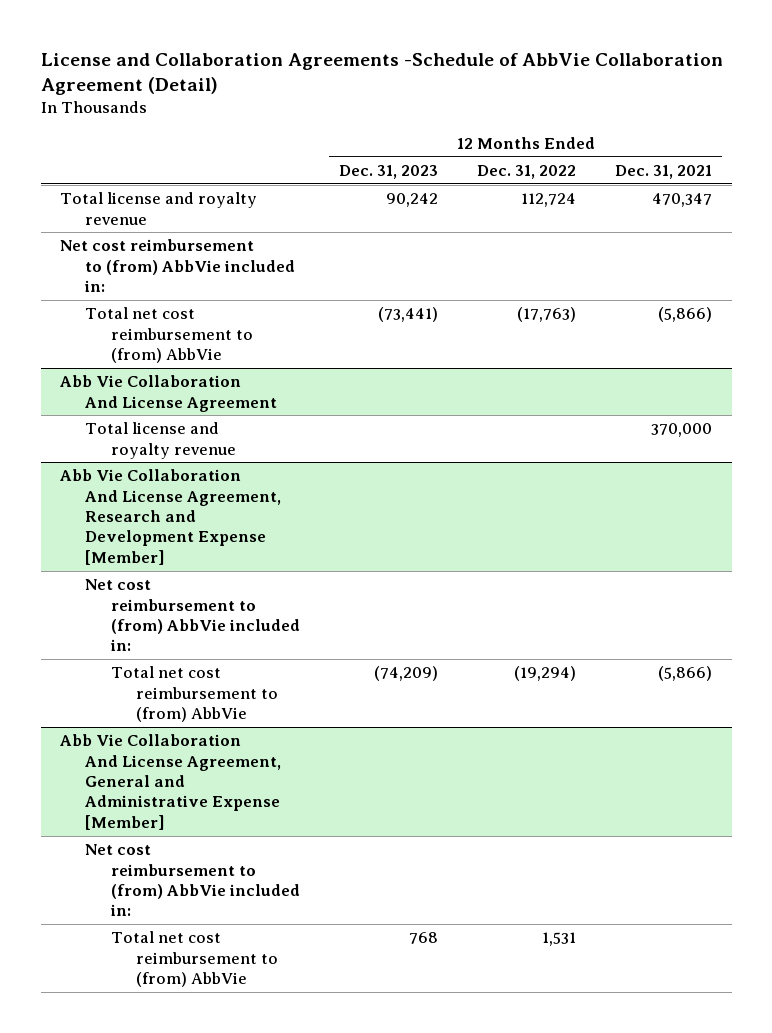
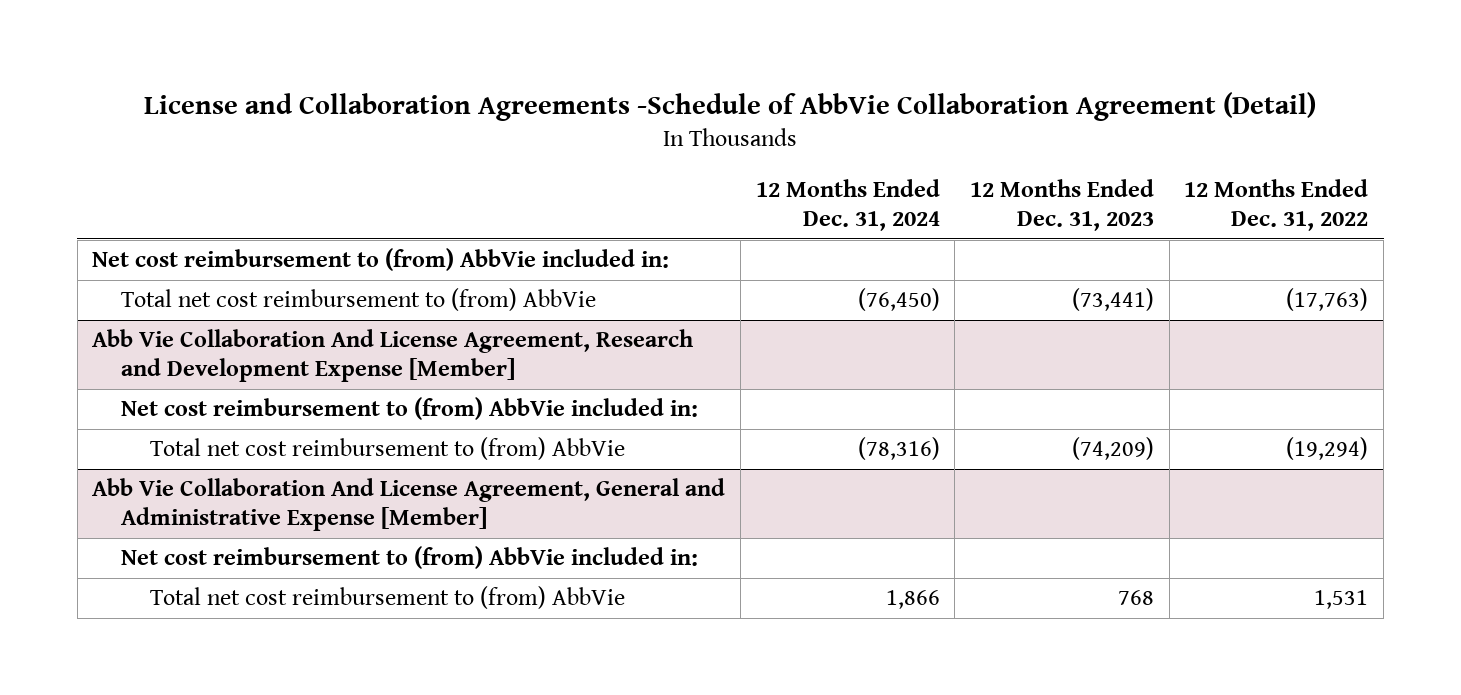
[615,164,713,179] Dec. 31, 2021 -> none
none -> [755,179,940,232] 12 Months Ended Dec. 31, 2024
[60,192,258,225] Total license and royalty revenue -> none
[60,375,278,412] Abb Vie Collaboration And License Agreement -> none
[85,422,236,459] Total license and royalty revenue -> none

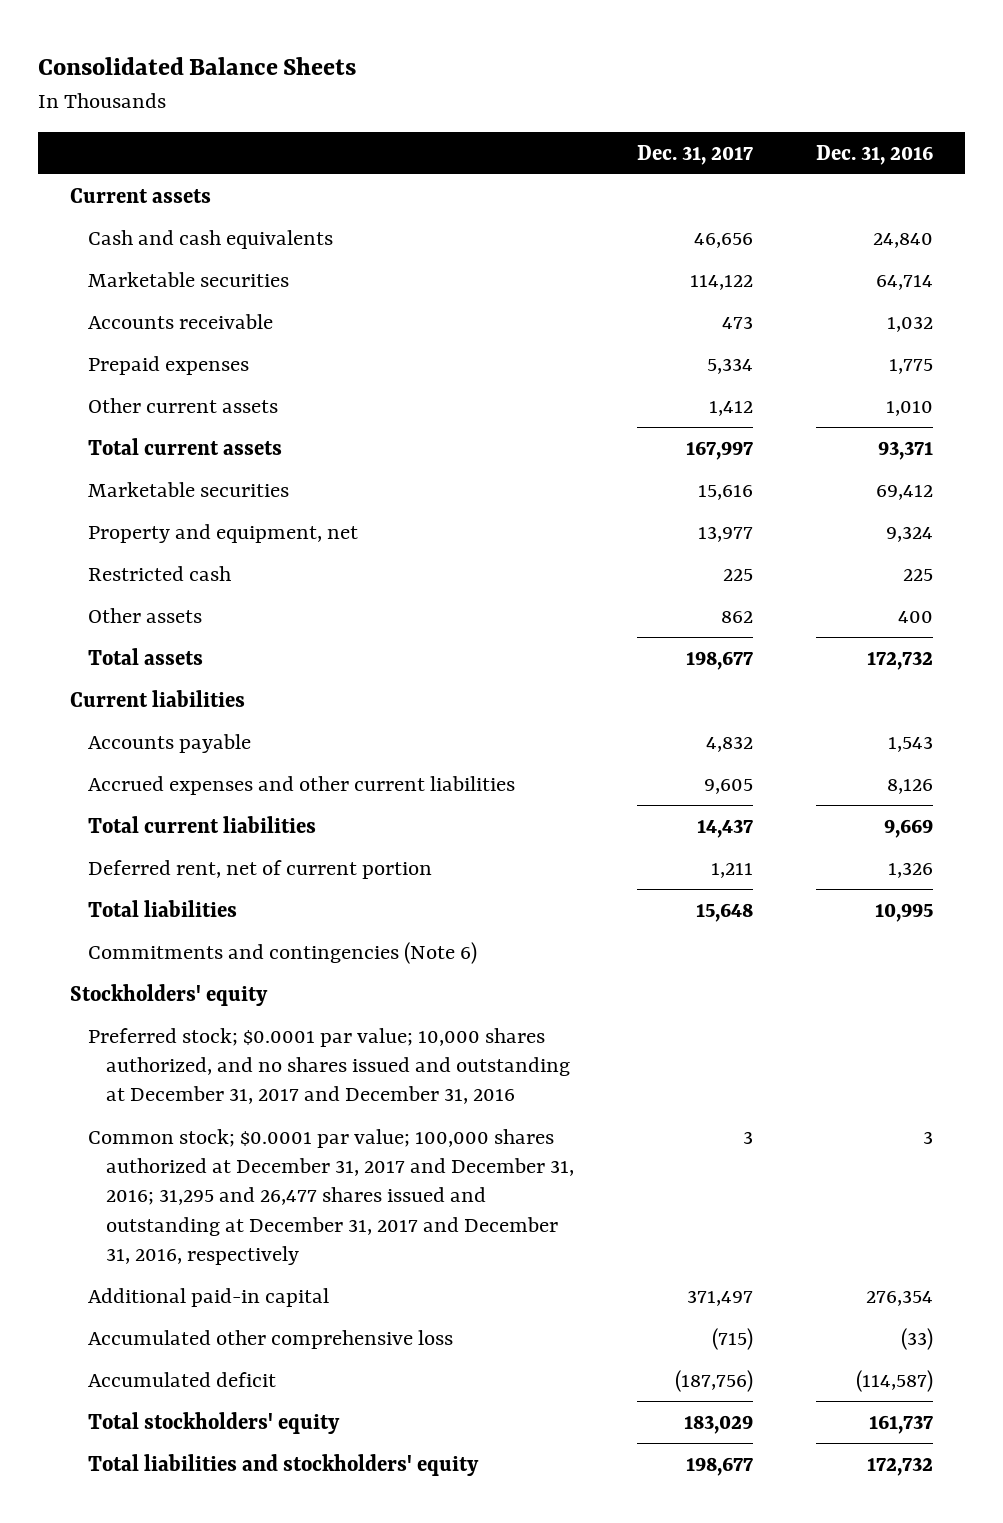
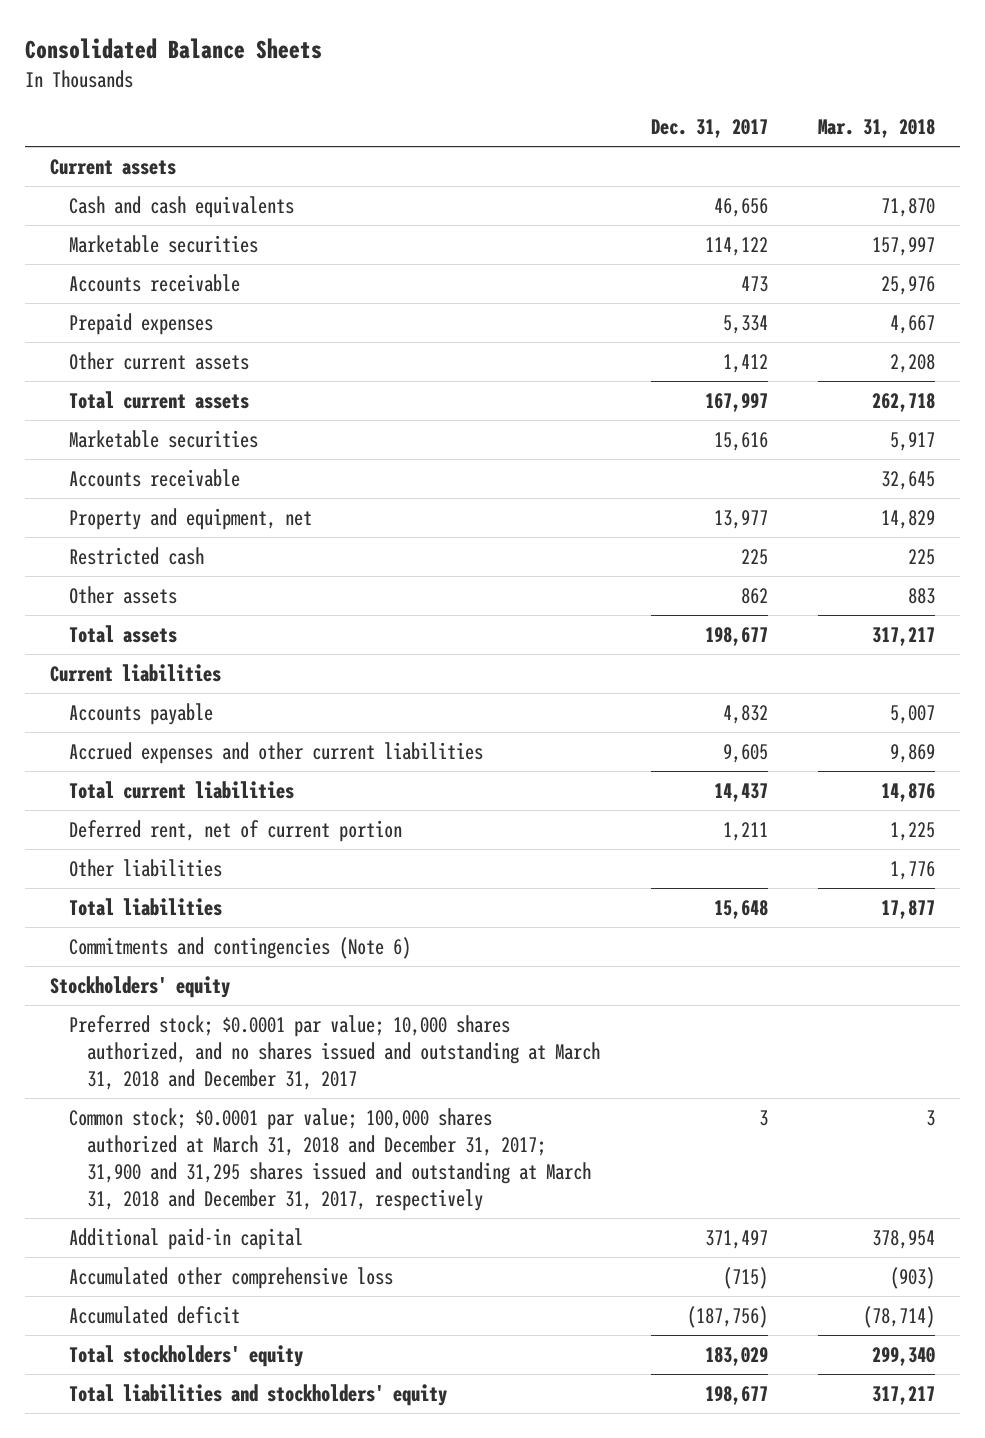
[816,144,934,165] Dec. 31, 2016 -> none
none -> [817,119,935,139] Mar. 31, 2018
none -> [68,468,240,487] Accounts receivable
none -> [68,858,222,877] Other liabilities
[87,1027,570,1105] Preferred stock; $0.0001 par value; 10,000 shares authorized, and no shares issued and outstanding at December 31, 2017 and December 31, 2016 -> [68,1014,601,1090] Preferred stock; $0.0001 par value; 10,000 shares authorized, and no shares issued and outstanding at March 31, 2018 and December 31, 2017
[87,1128,574,1265] Common stock; $0.0001 par value; 100,000 shares authorized at December 31, 2017 and December 31, 2016; 31,295 and 26,477 shares issued and outstanding at December 31, 2017 and December 31, 2016, respectively -> [68,1107,592,1211] Common stock; $0.0001 par value; 100,000 shares authorized at March 31, 2018 and December 31, 2017; 31,900 and 31,295 shares issued and outstanding at March 31, 2018 and December 31, 2017, respectively

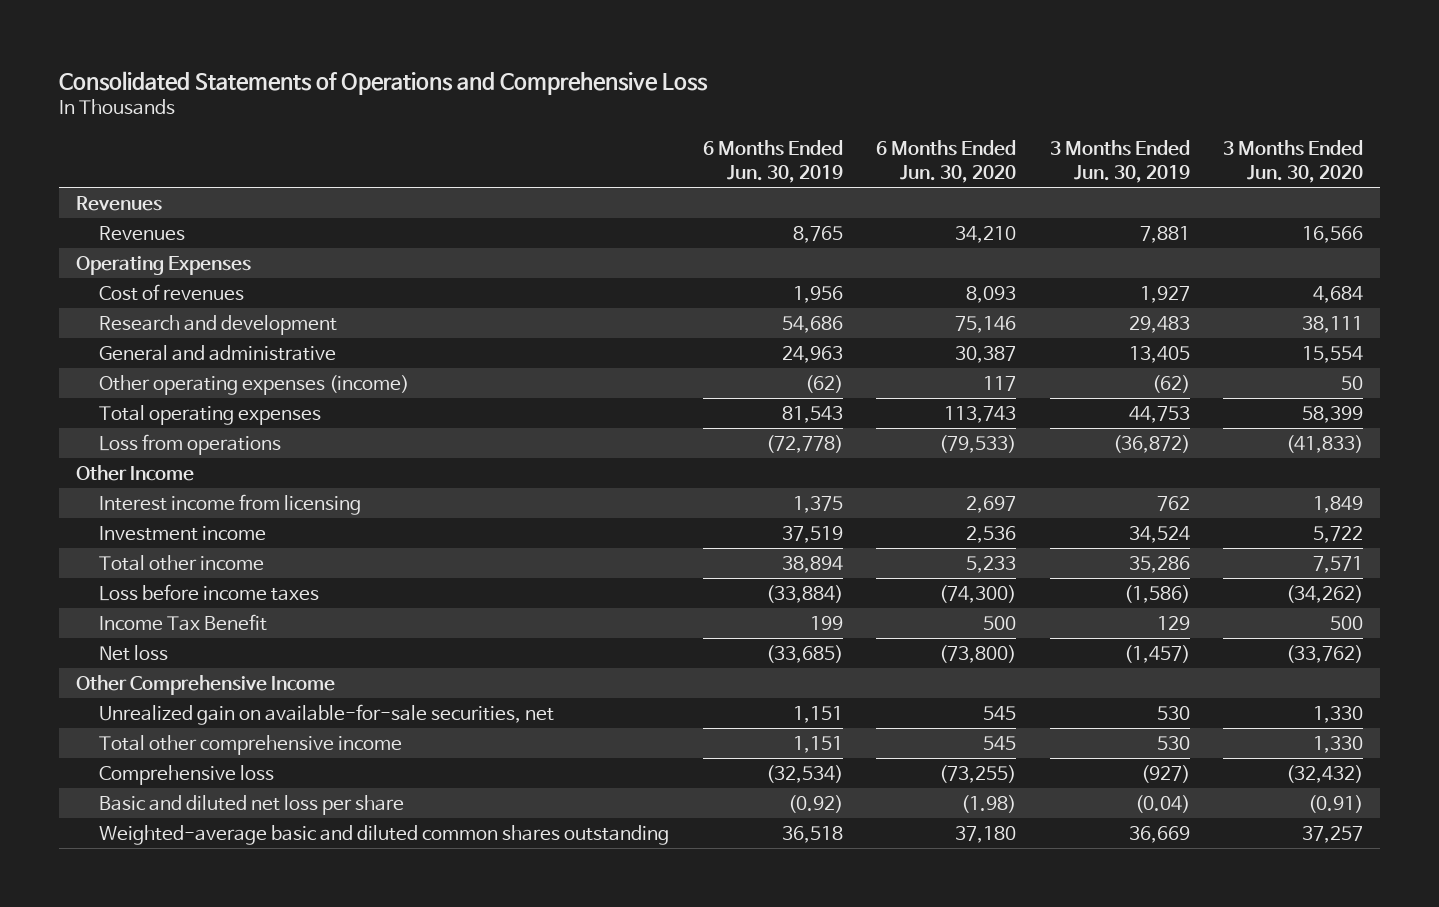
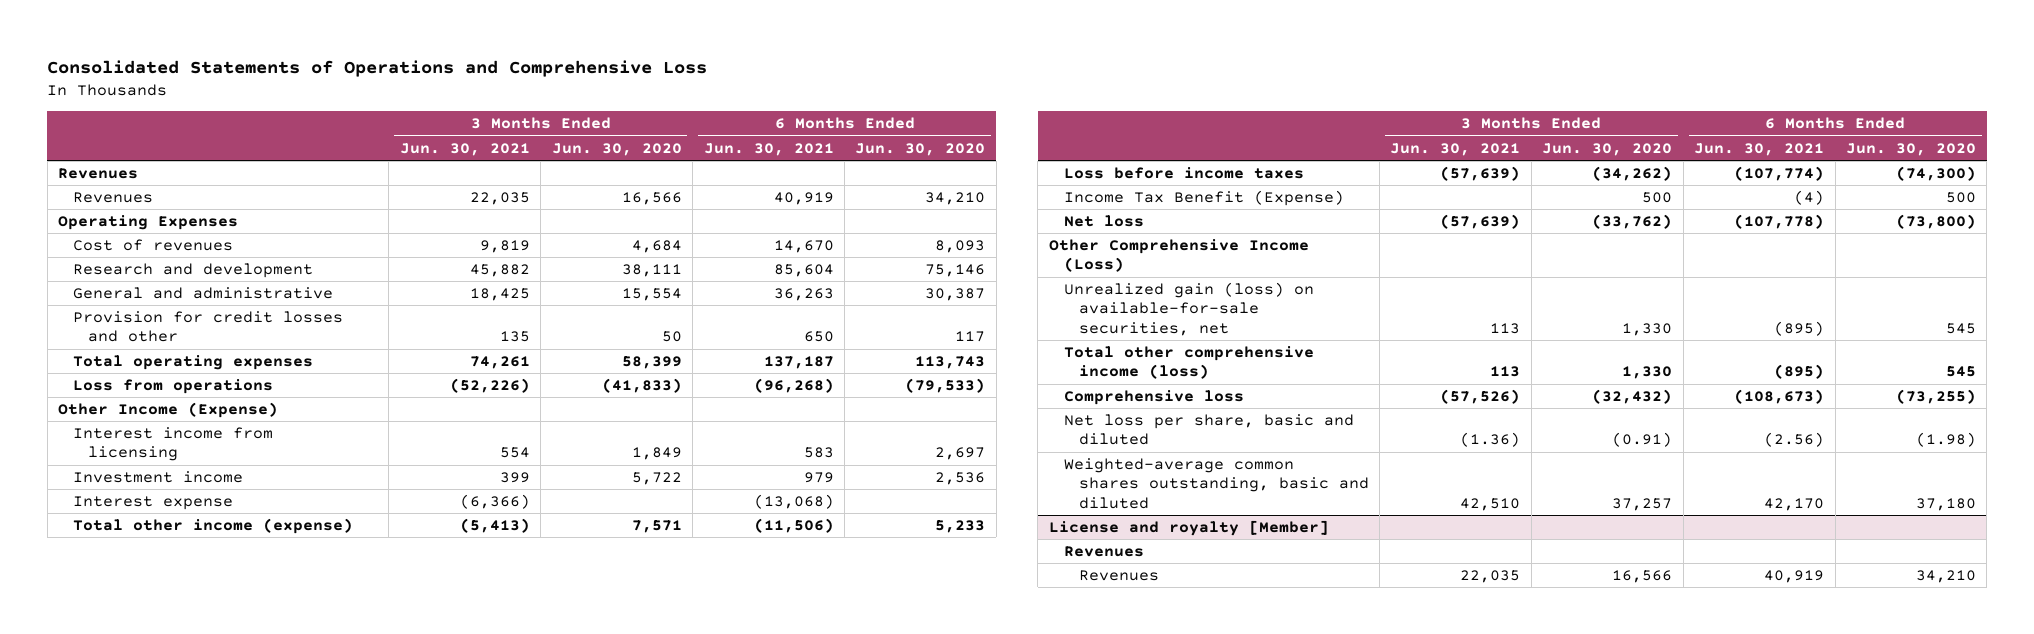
[702,139,843,184] 6 Months Ended Jun. 30, 2019 -> none
[1049,139,1190,184] 3 Months Ended Jun. 30, 2019 -> none
none -> [399,142,530,156] Jun. 30, 2021
none -> [703,142,834,156] Jun. 30, 2021
[99,374,410,395] Other operating expenses (income) -> [72,311,343,343] Provision for credit losses and other
[75,464,194,481] Other Income -> [57,402,278,419] Other Income (Expense)
none -> [72,496,233,511] Interest expense
[99,554,265,571] Total other income -> [72,518,353,535] Total other income (expense)
[99,613,268,631] Income Tax Benefit -> [1063,190,1344,207] Income Tax Benefit (Expense)
[75,674,335,695] Other Comprehensive Income -> [1048,239,1309,273] Other Comprehensive Income (Loss)
[99,703,555,725] Unrealized gain on available-for-sale securities, net -> [1063,282,1314,336] Unrealized gain (loss) on available-for-sale securities, net
[99,734,403,755] Total other comprehensive income -> [1063,346,1314,380] Total other comprehensive income (loss)
[99,794,405,815] Basic and diluted net loss per share -> [1063,414,1354,446] Net loss per share, basic and diluted
[99,824,670,845] Weighted-average basic and diluted common shares outstanding -> [1063,458,1369,509] Weighted-average common shares outstanding, basic and diluted
none -> [1048,520,1329,537] License and royalty [Member]
none -> [1063,546,1144,558] Revenues
none -> [1078,570,1159,582] Revenues

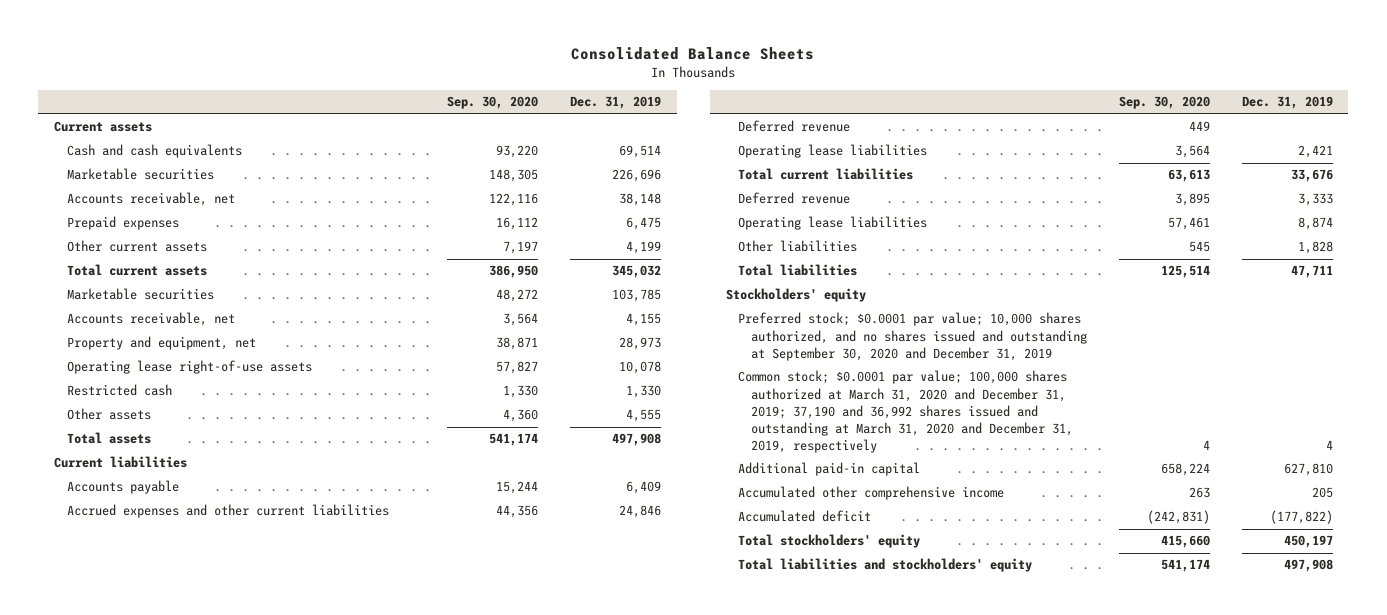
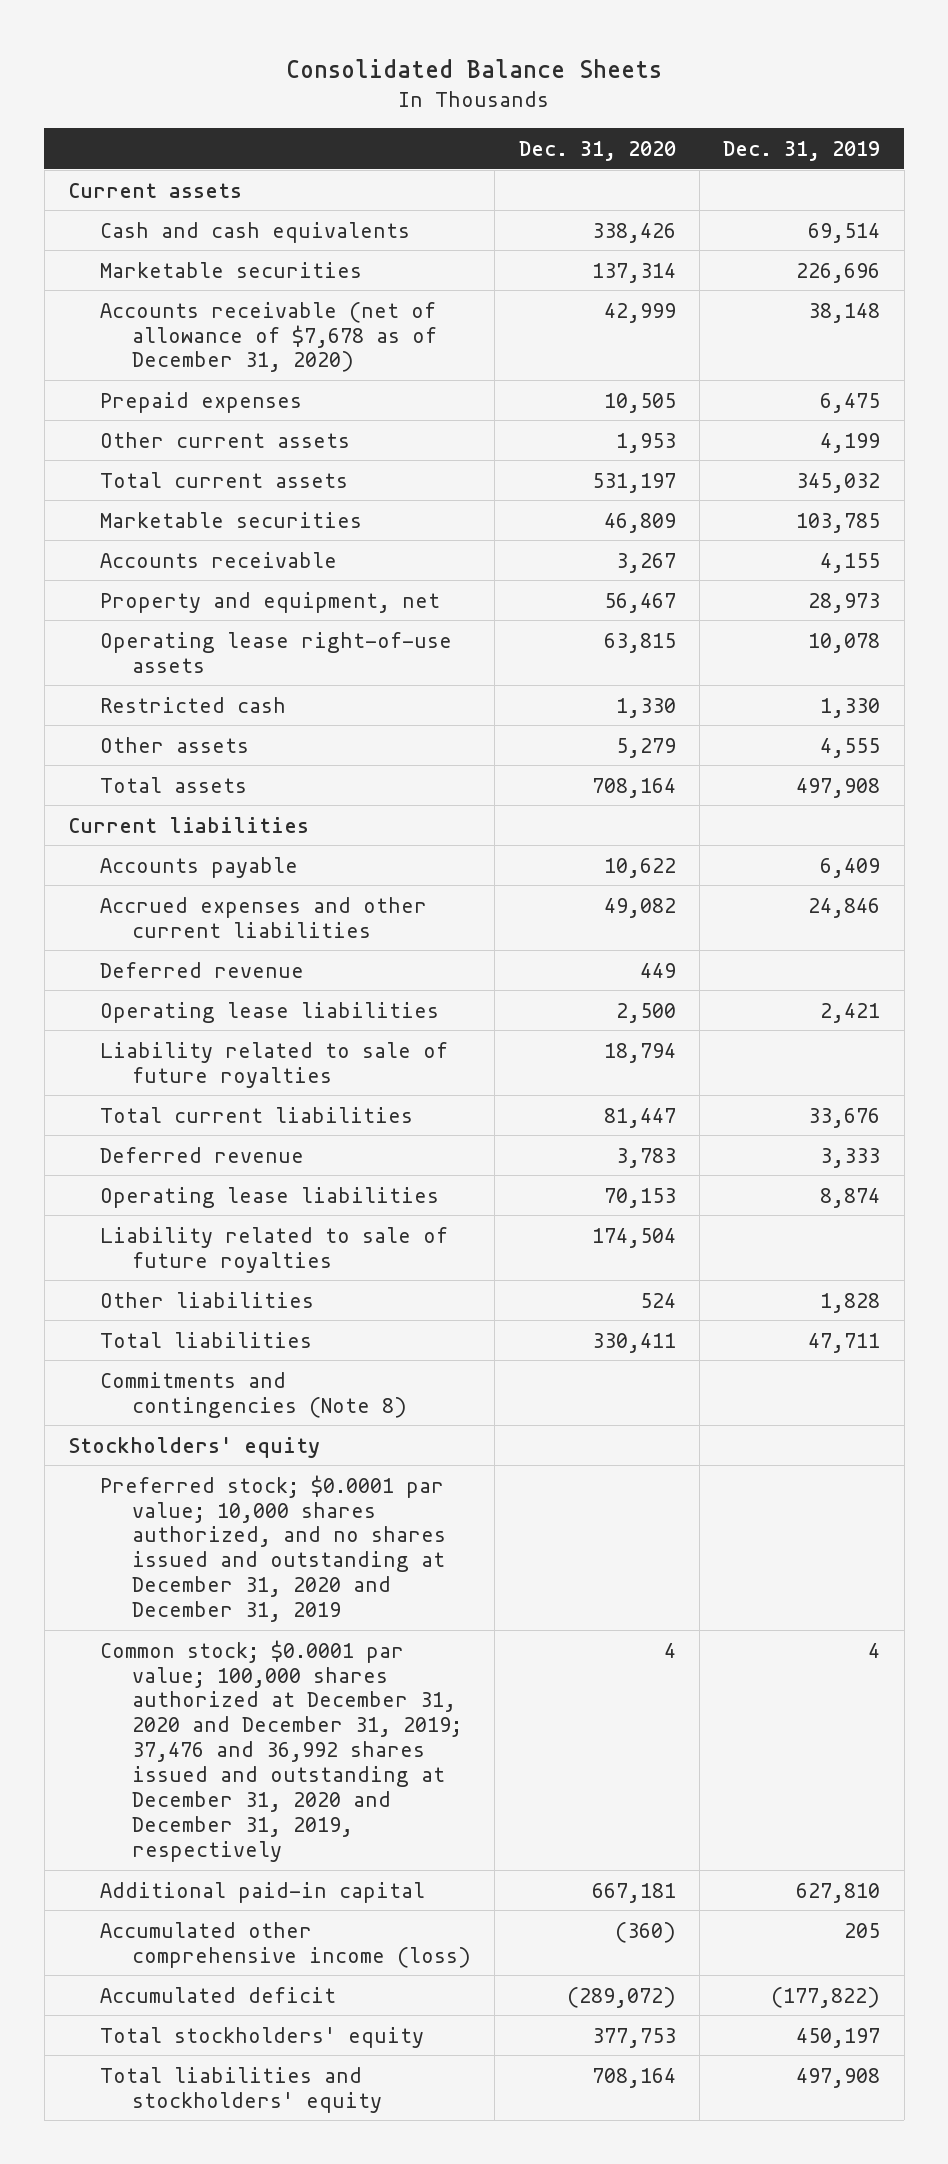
[447,96,539,110] Sep. 30, 2020 -> none
none -> [518,140,676,161] Dec. 31, 2020
[66,192,235,207] Accounts receivable, net -> [99,301,437,373] Accounts receivable (net of allowance of $7,678 as of December 31, 2020)
[66,312,235,327] Accounts receivable, net -> [99,551,337,568] Accounts receivable
none -> [99,1041,448,1088] Liability related to sale of future royalties
none -> [99,1226,448,1273] Liability related to sale of future royalties
none -> [99,1371,407,1418] Commitments and contingencies (Note 8)
[738,312,1087,361] Preferred stock; $0.0001 par value; 10,000 shares authorized, and no shares issued and outstanding at September 30, 2020 and December 31, 2019 -> [99,1474,446,1623] Preferred stock; $0.0001 par value; 10,000 shares authorized, and no shares issued and outstanding at December 31, 2020 and December 31, 2019
[738,370,1073,454] Common stock; $0.0001 par value; 100,000 shares authorized at March 31, 2020 and December 31, 2019; 37,190 and 36,992 shares issued and outstanding at March 31, 2020 and December 31, 2019, respectively -> [99,1639,462,1863] Common stock; $0.0001 par value; 100,000 shares authorized at December 31, 2020 and December 31, 2019; 37,476 and 36,992 shares issued and outstanding at December 31, 2020 and December 31, 2019, respectively
[738,486,1005,501] Accumulated other comprehensive income -> [99,1921,471,1968] Accumulated other comprehensive income (loss)

